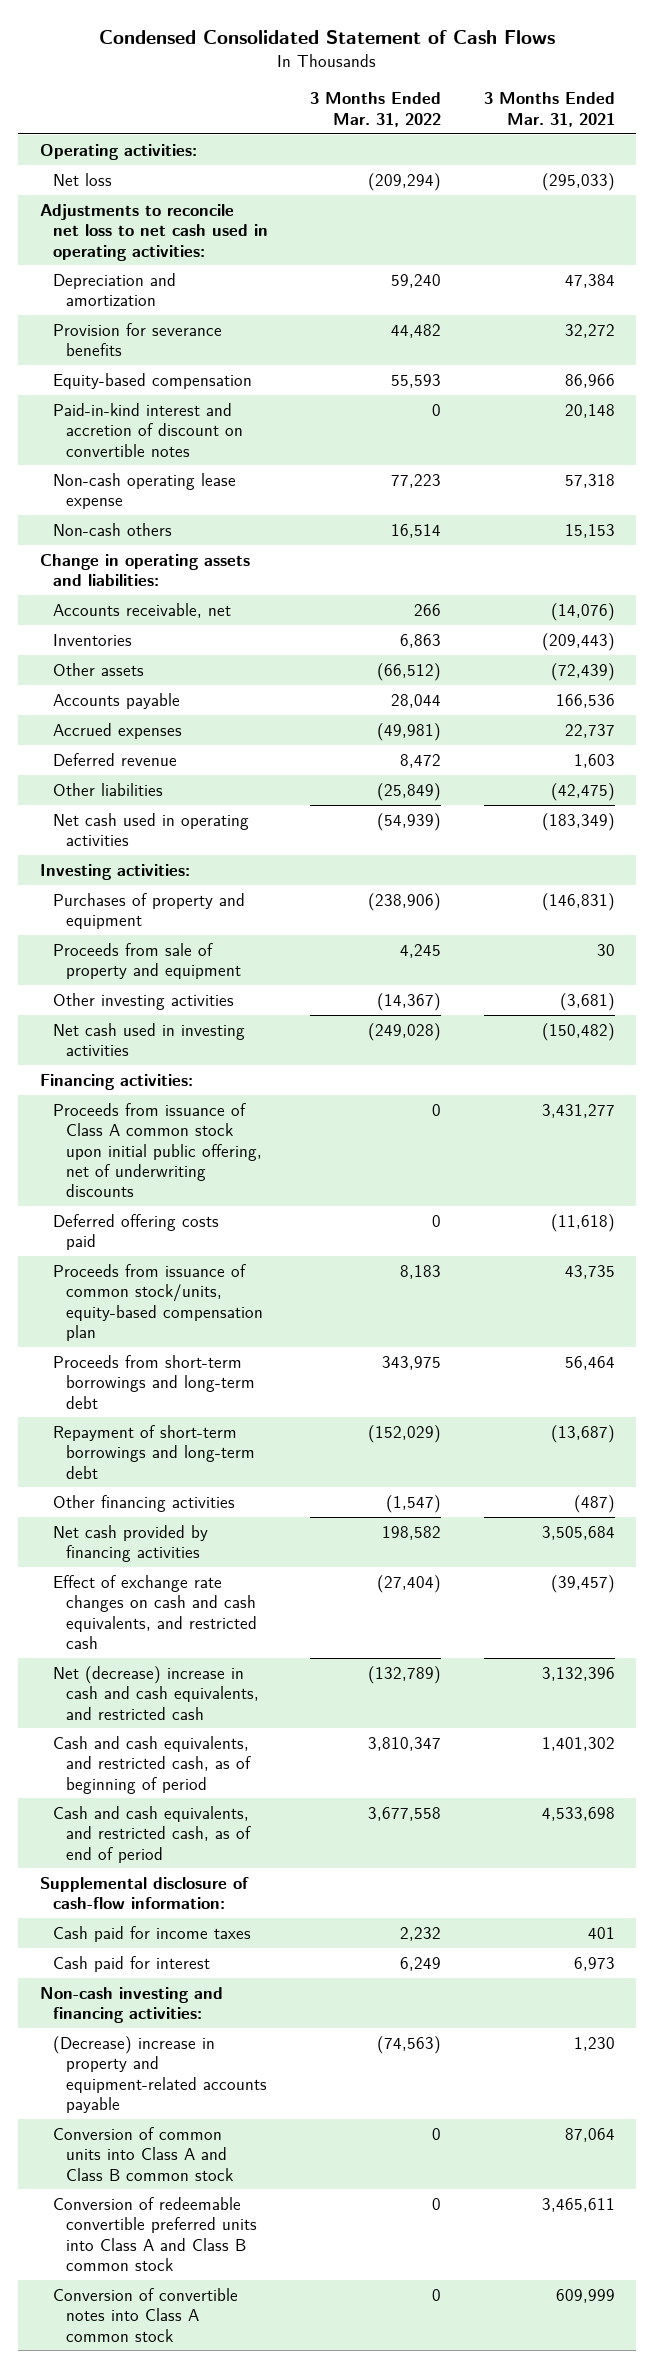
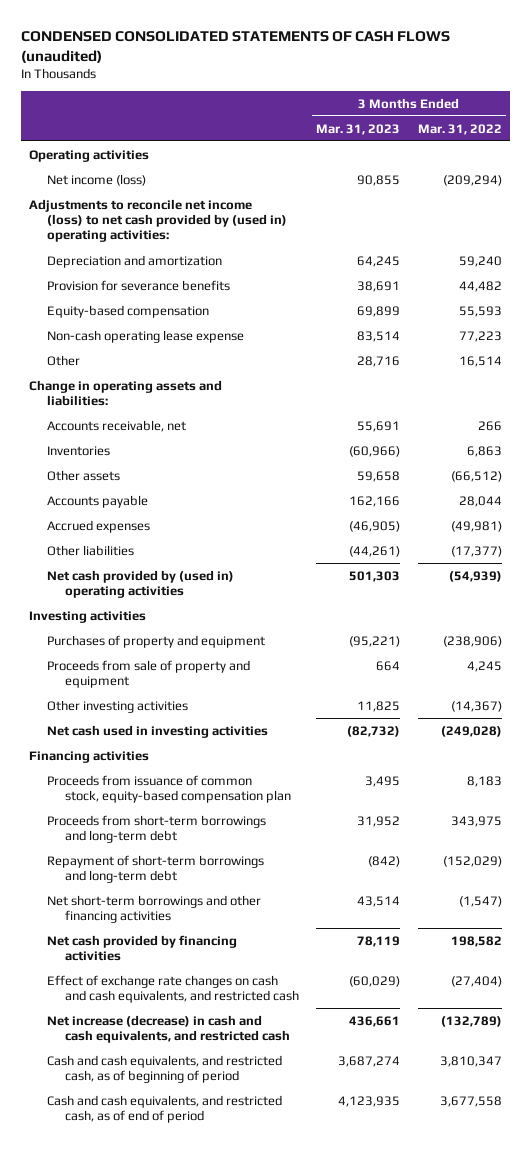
[99,30,556,45] Condensed Consolidated Statement of Cash Flows -> [20,30,450,63] CONDENSED CONSOLIDATED STATEMENTS OF CASH FLOWS (unaudited)
[483,92,615,127] 3 Months Ended Mar. 31, 2021 -> none
none -> [316,123,401,135] Mar. 31, 2023
[39,143,197,160] Operating activities: -> [29,149,150,162] Operating activities
[52,172,112,186] Net loss -> [47,173,147,186] Net income (loss)
[39,203,268,261] Adjustments to reconcile net loss to net cash used in operating activities: -> [29,198,288,243] Adjustments to reconcile net income (loss) to net cash provided by (used in) operating activities:
[52,402,244,457] Paid-in-kind interest and accretion of discount on convertible notes -> none
[52,522,172,536] Non-cash others -> [47,354,81,366] Other
[52,752,177,766] Deferred revenue -> none
[377,782,442,801] (25,849) -> [450,545,502,557] (17,377)
[52,812,249,847] Net cash used in operating activities -> [47,569,235,599] Net cash provided by (used in) operating activities
[39,863,190,880] Investing activities: -> [29,610,147,623] Investing activities
[52,1102,263,1198] Proceeds from issuance of Class A common stock upon initial public offering, net of underwriting discounts -> none
[52,1213,219,1251] Deferred offering costs paid -> none
[39,1073,193,1090] Financing activities: -> [29,750,150,763] Financing activities
[52,1263,264,1341] Proceeds from issuance of common stock/units, equity-based compensation plan -> [47,774,292,804] Proceeds from issuance of common stock, equity-based compensation plan
[52,1494,235,1512] Other financing activities -> [47,894,262,924] Net short-term borrowings and other financing activities
[52,1665,260,1720] Net (decrease) increase in cash and cash equivalents, and restricted cash -> [47,1014,291,1044] Net increase (decrease) in cash and cash equivalents, and restricted cash
[39,1876,249,1910] Supplemental disclosure of cash-flow information: -> none
[52,1925,251,1942] Cash paid for income taxes -> none
[52,1955,210,1972] Cash paid for interest -> none
[39,1986,223,2024] Non-cash investing and financing activities: -> none
[52,2035,268,2113] (Decrease) increase in property and equipment-related accounts payable -> none
[52,2126,234,2181] Conversion of common units into Class A and Class B common stock -> none
[52,2196,258,2271] Conversion of redeemable convertible preferred units into Class A and Class B common stock -> none
[52,2287,238,2342] Conversion of convertible notes into Class A common stock -> none

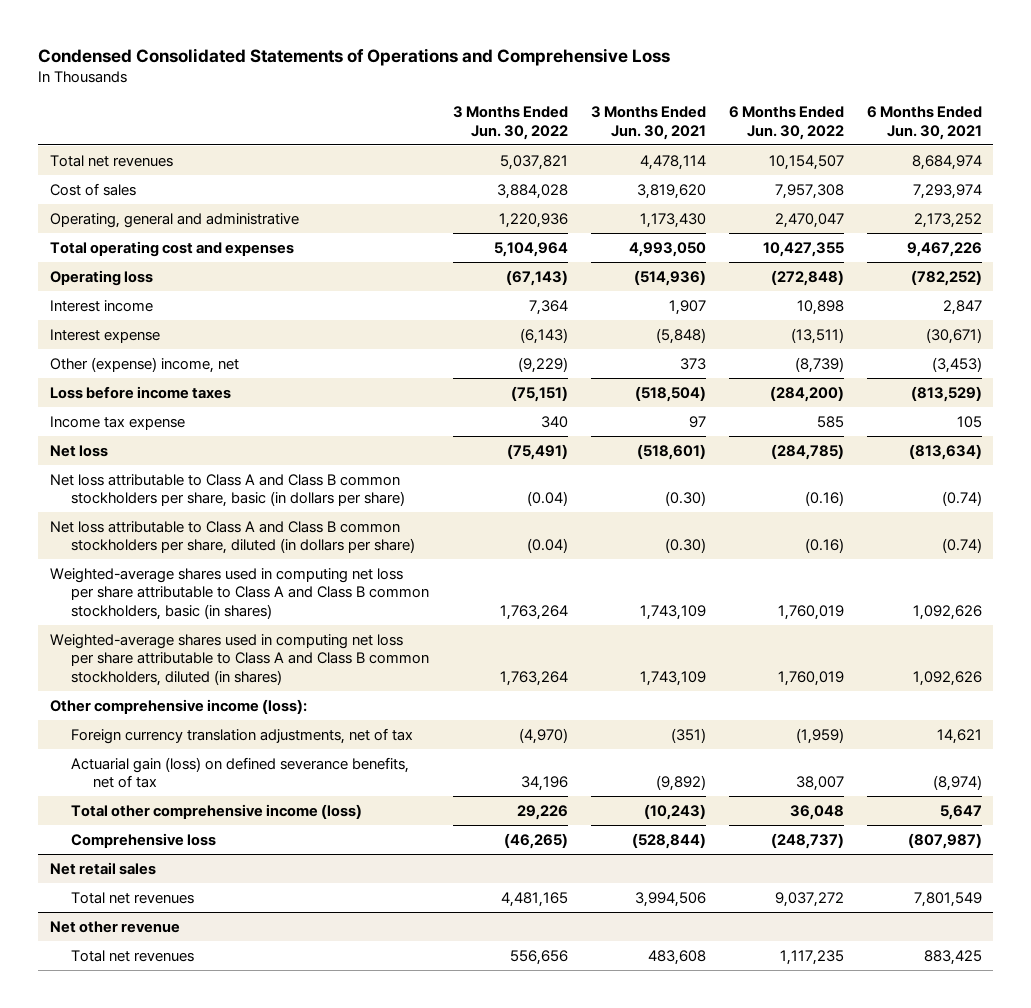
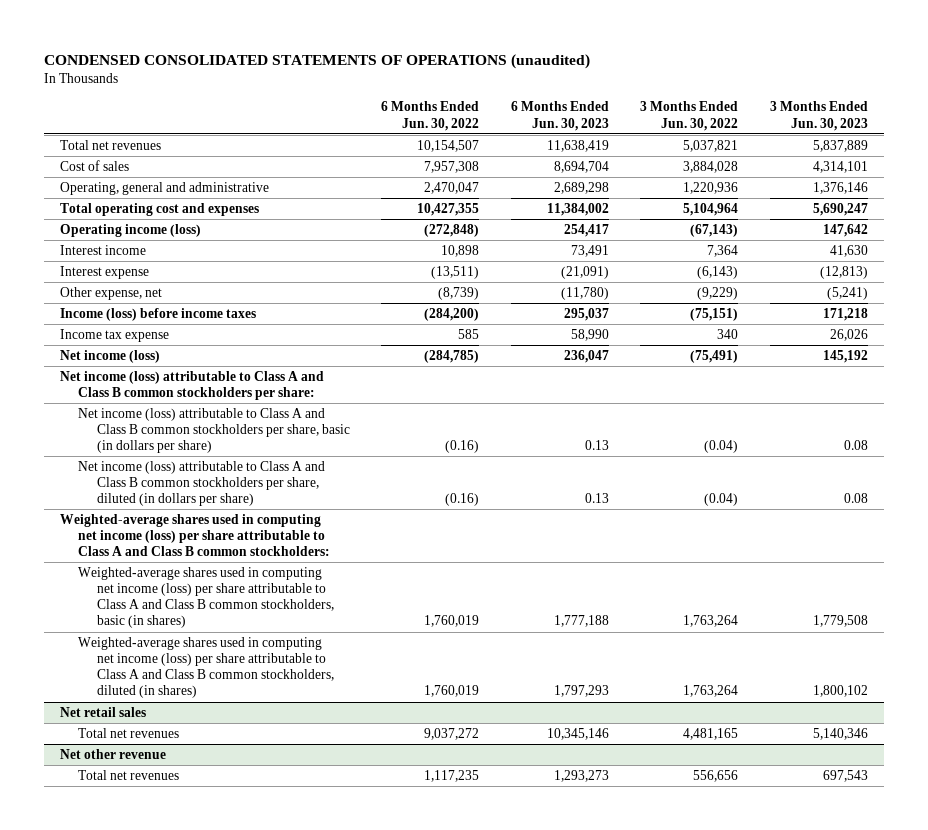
[38,47,671,66] Condensed Consolidated Statements of Operations and Comprehensive Loss -> [43,53,590,69] CONDENSED CONSOLIDATED STATEMENTS OF OPERATIONS (unaudited)
[590,106,706,140] 3 Months Ended Jun. 30, 2021 -> none
[866,106,982,140] 6 Months Ended Jun. 30, 2021 -> none
none -> [510,101,609,131] 6 Months Ended Jun. 30, 2023
none -> [770,101,869,131] 3 Months Ended Jun. 30, 2023
[49,269,153,286] Operating loss -> [59,223,201,237] Operating income (loss)
[49,356,239,373] Other (expense) income, net -> [59,286,162,300] Other expense, net
[49,385,231,399] Loss before income taxes -> [59,307,256,321] Income (loss) before income taxes
[49,698,307,714] Other comprehensive income (loss): -> none
[71,727,414,744] Foreign currency translation adjustments, net of tax -> none
[71,756,410,789] Actuarial gain (loss) on defined severance benefits, net of tax -> none
[71,803,363,819] Total other comprehensive income (loss) -> none
[71,832,217,848] Comprehensive loss -> none
[49,444,108,457] Net loss -> [59,349,160,363] Net income (loss)
none -> [59,370,324,401] Net income (loss) attributable to Class A and Class B common stockholders per share:
[49,473,406,508] Net loss attributable to Class A and Class B common stockholders per share, basic (in dollars per share) -> [78,407,350,454] Net income (loss) attributable to Class A and Class B common stockholders per share, basic (in dollars per share)
[49,520,416,555] Net loss attributable to Class A and Class B common stockholders per share, diluted (in dollars per share) -> [78,460,326,507] Net income (loss) attributable to Class A and Class B common stockholders per share, diluted (in dollars per share)
none -> [59,513,331,557] Weighted-average shares used in computing net income (loss) per share attributable to Class A and Class B common stockholders:
[49,567,430,620] Weighted-average shares used in computing net loss per share attributable to Class A and Class B common stockholders, basic (in shares) -> [78,566,334,629] Weighted-average shares used in computing net income (loss) per share attributable to Class A and Class B common stockholders, basic (in shares)
[49,633,430,686] Weighted-average shares used in computing net loss per share attributable to Class A and Class B common stockholders, diluted (in shares) -> [78,636,334,699] Weighted-average shares used in computing net income (loss) per share attributable to Class A and Class B common stockholders, diluted (in shares)

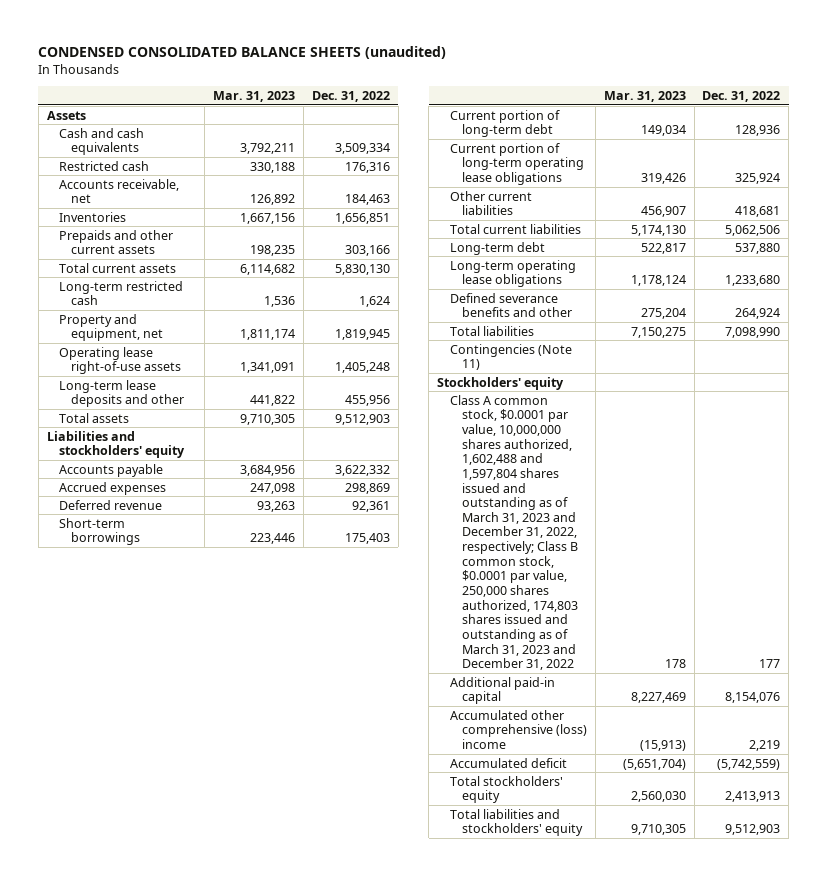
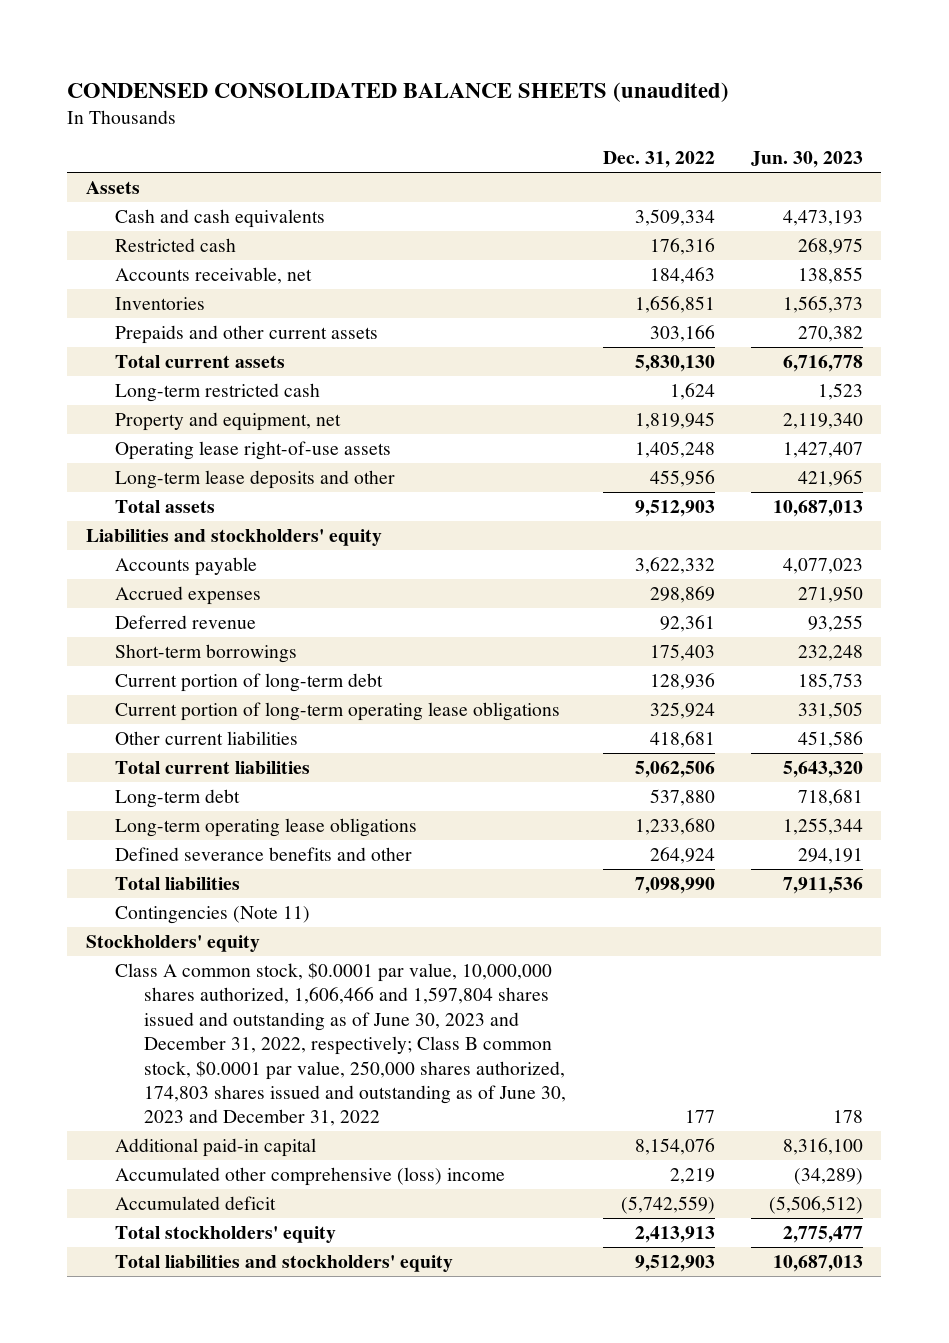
[212,90,295,102] Mar. 31, 2023 -> none
none -> [751,151,864,169] Jun. 30, 2023
[449,394,578,671] Class A common stock, $0.0001 par value, 10,000,000 shares authorized, 1,602,488 and 1,597,804 shares issued and outstanding as of March 31, 2023 and December 31, 2022, respectively; Class B common stock, $0.0001 par value, 250,000 shares authorized, 174,803 shares issued and outstanding as of March 31, 2023 and December 31, 2022 -> [115,961,567,1127] Class A common stock, $0.0001 par value, 10,000,000 shares authorized, 1,606,466 and 1,597,804 shares issued and outstanding as of June 30, 2023 and December 31, 2022, respectively; Class B common stock, $0.0001 par value, 250,000 shares authorized, 174,803 shares issued and outstanding as of June 30, 2023 and December 31, 2022

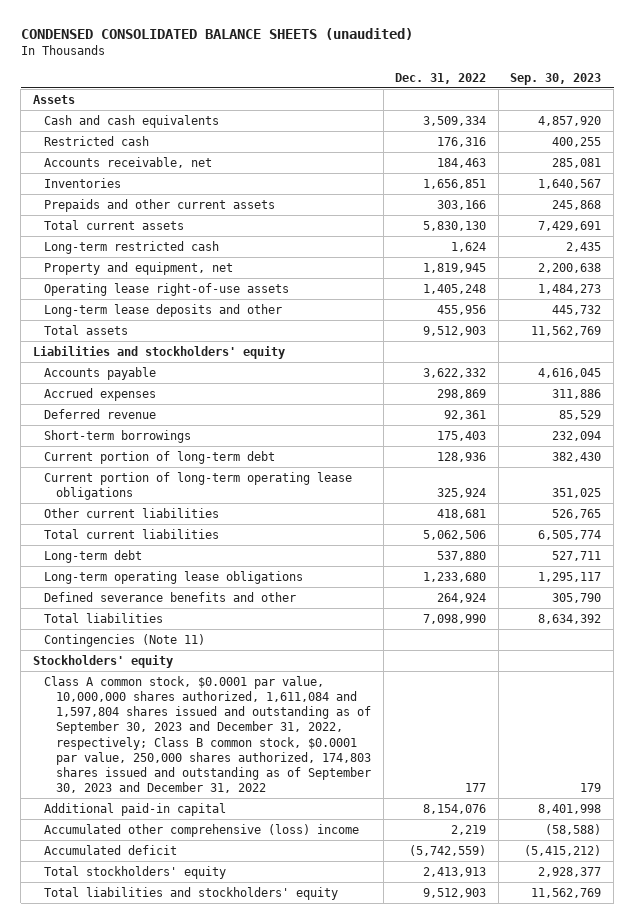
[751,151,864,169] Jun. 30, 2023 -> none
none -> [510,72,602,85] Sep. 30, 2023
[115,961,567,1127] Class A common stock, $0.0001 par value, 10,000,000 shares authorized, 1,606,466 and 1,597,804 shares issued and outstanding as of June 30, 2023 and December 31, 2022, respectively; Class B common stock, $0.0001 par value, 250,000 shares authorized, 174,803 shares issued and outstanding as of June 30, 2023 and December 31, 2022 -> [44,675,371,794] Class A common stock, $0.0001 par value, 10,000,000 shares authorized, 1,611,084 and 1,597,804 shares issued and outstanding as of September 30, 2023 and December 31, 2022, respectively; Class B common stock, $0.0001 par value, 250,000 shares authorized, 174,803 shares issued and outstanding as of September 30, 2023 and December 31, 2022

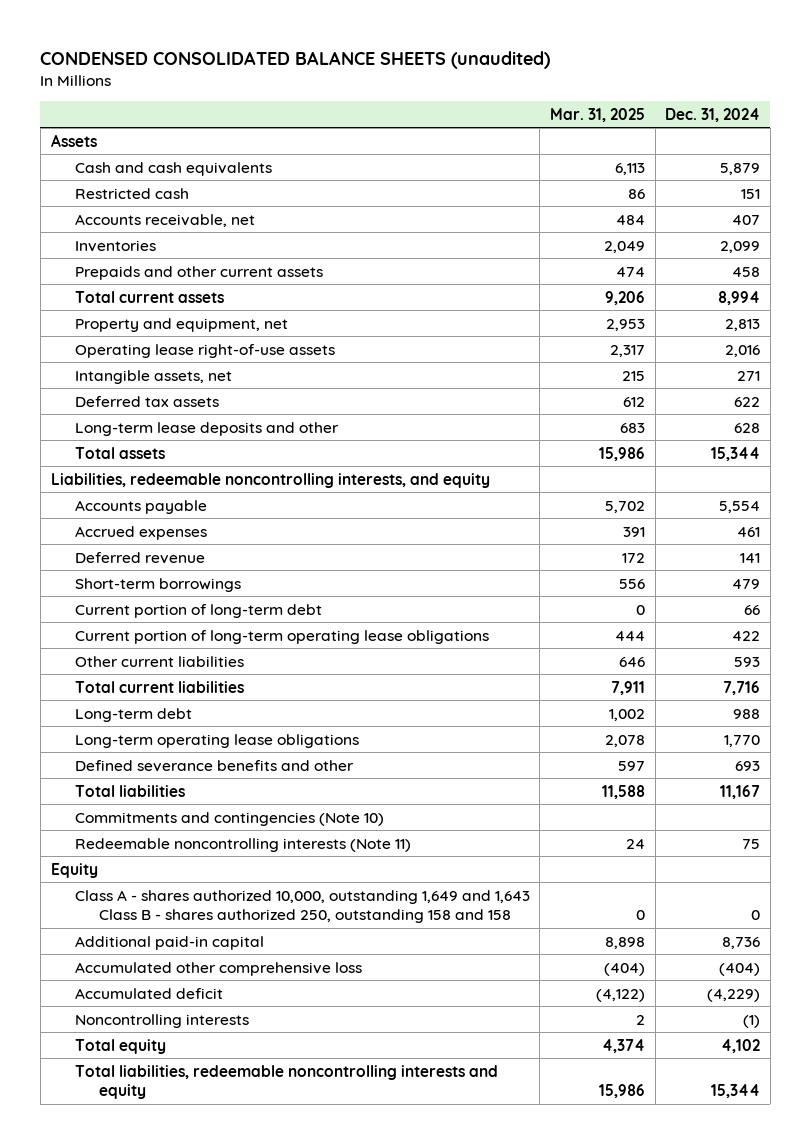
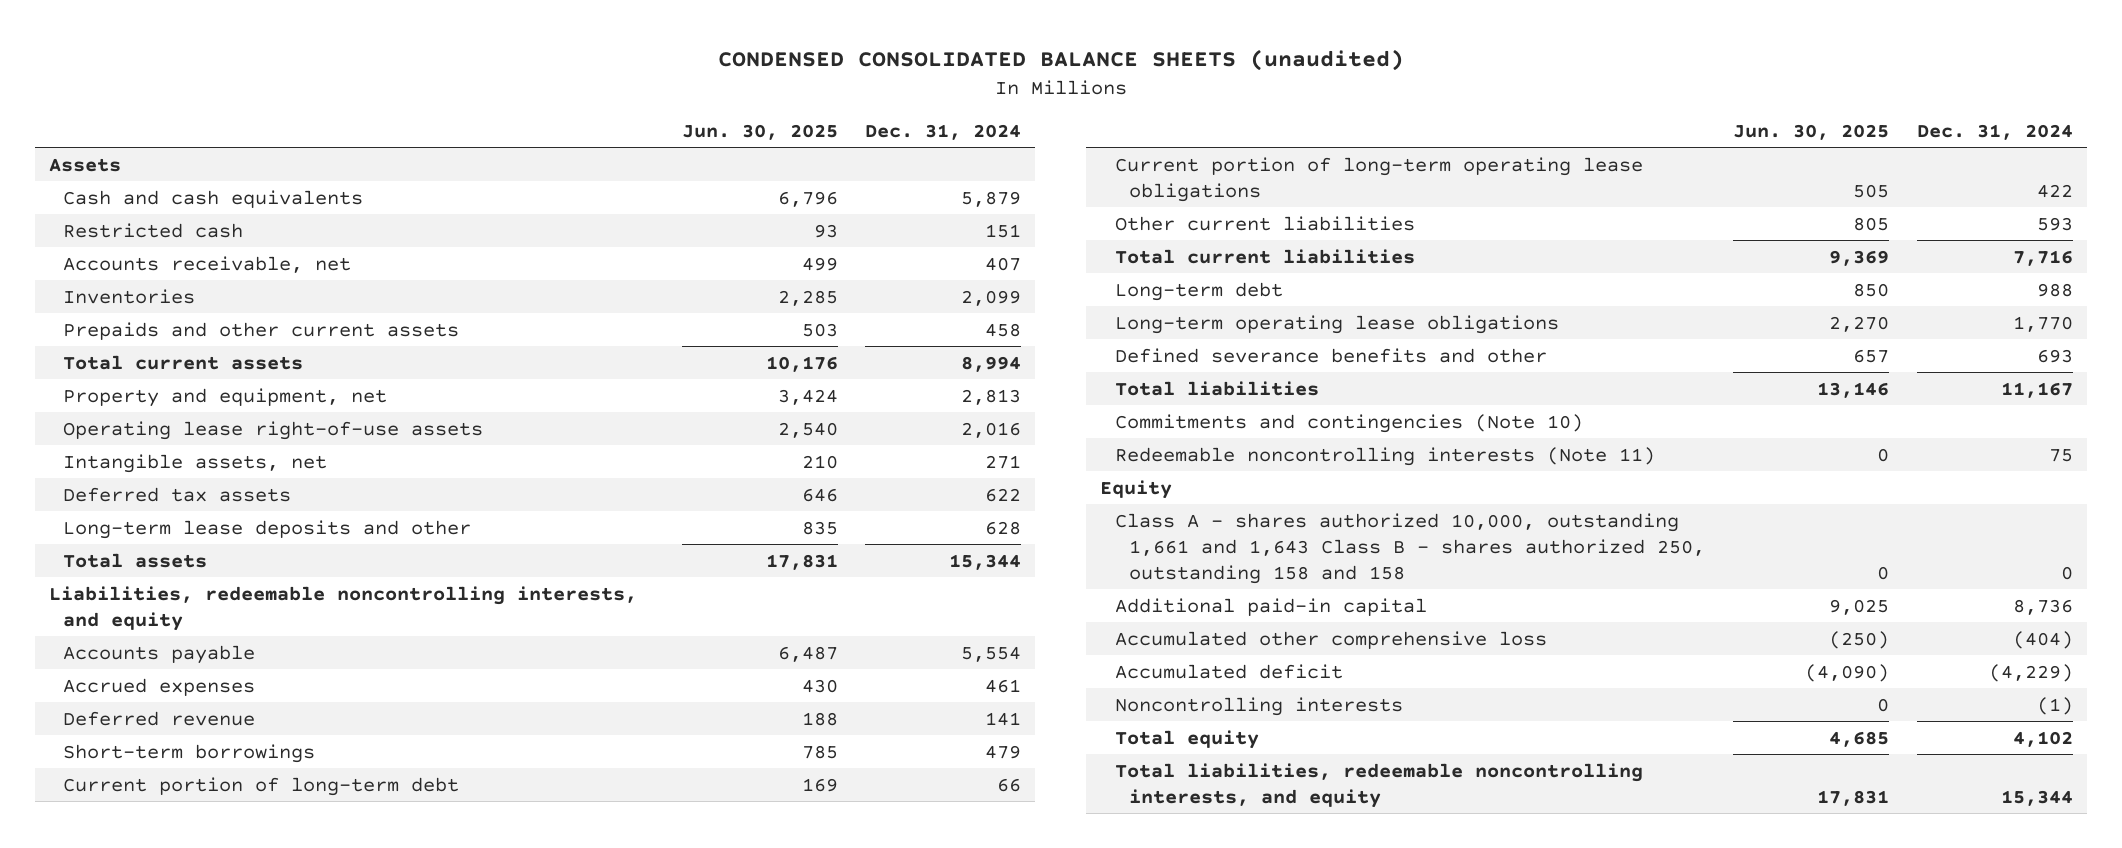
[549,107,645,122] Mar. 31, 2025 -> none
none -> [681,123,838,140] Jun. 30, 2025
[74,889,530,923] Class A - shares authorized 10,000, outstanding 1,649 and 1,643 Class B - shares authorized 250, outstanding 158 and 158 -> [1114,512,1706,584] Class A - shares authorized 10,000, outstanding 1,661 and 1,643 Class B - shares authorized 250, outstanding 158 and 158
[74,1064,498,1099] Total liabilities, redeemable noncontrolling interests and equity -> [1114,762,1643,808] Total liabilities, redeemable noncontrolling interests, and equity

